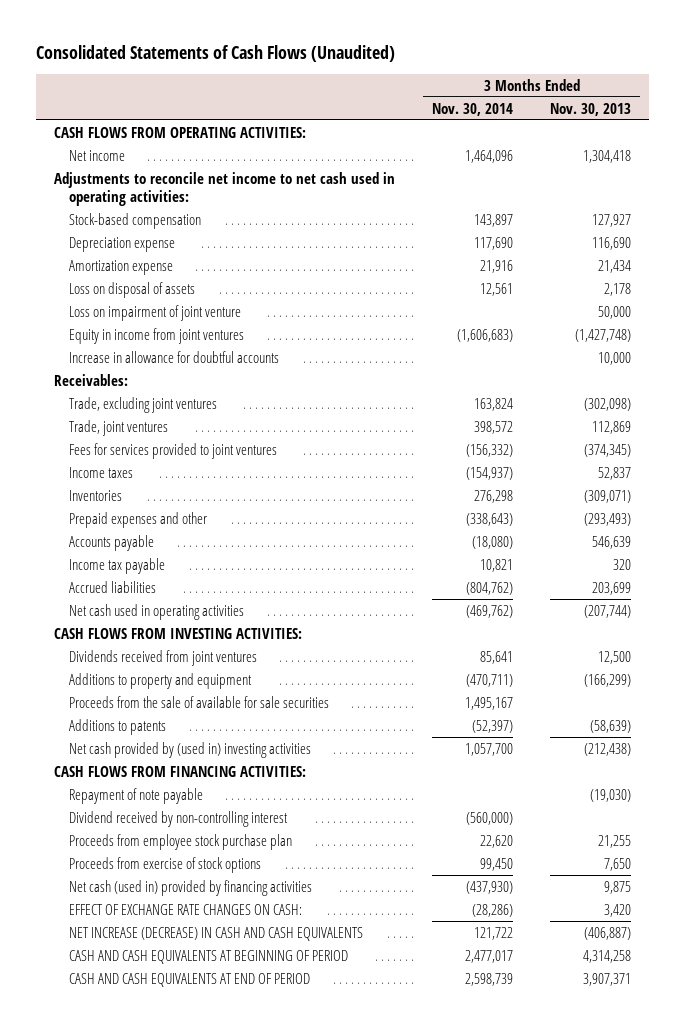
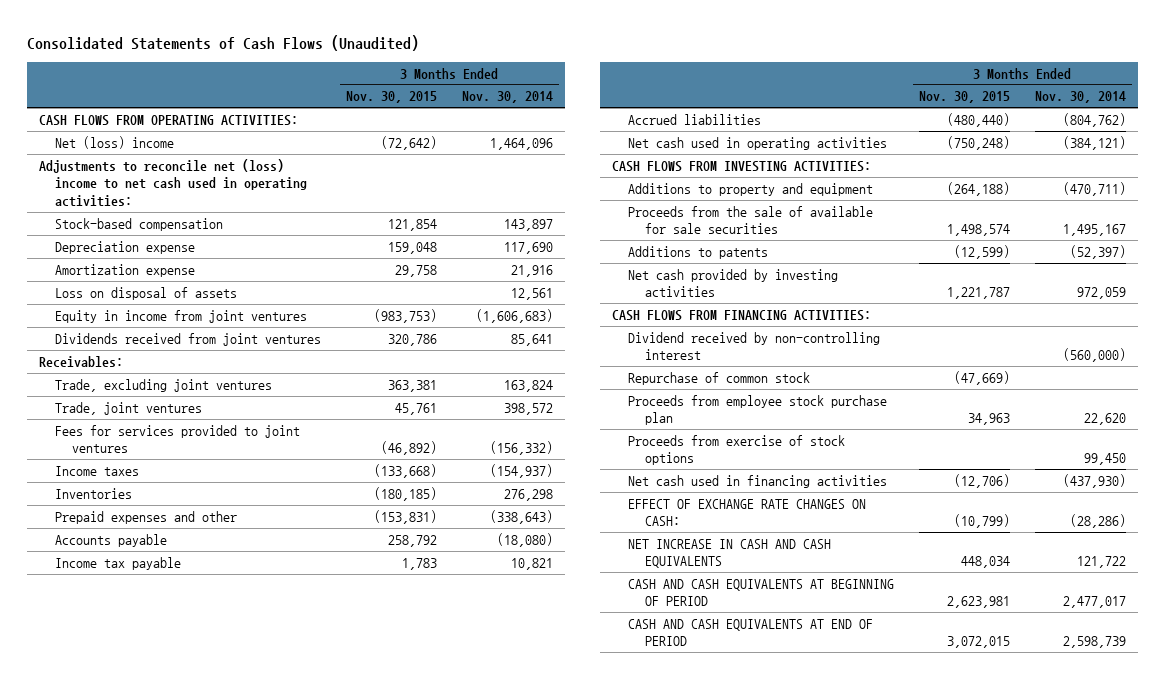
[550,102,632,116] Nov. 30, 2013 -> none
none -> [345,91,437,104] Nov. 30, 2015
[68,149,125,161] Net income -> [55,135,175,149] Net (loss) income
[54,171,396,206] Adjustments to reconcile net income to net cash used in operating activities: -> [38,158,308,208] Adjustments to reconcile net (loss) income to net cash used in operating activities:
[68,304,241,321] Loss on impairment of joint venture -> none
[68,350,279,363] Increase in allowance for doubtful accounts -> none
[68,649,257,666] Dividends received from joint ventures -> [55,332,322,346] Dividends received from joint ventures
[466,604,514,618] (469,762) -> [1062,135,1126,150] (384,121)
[68,741,311,758] Net cash provided by (used in) investing activities -> [628,268,839,298] Net cash provided by investing activities
[465,742,514,756] 1,057,700 -> [1076,287,1126,300] 972,059
[68,787,203,804] Repayment of note payable -> none
none -> [628,371,811,385] Repurchase of common stock
[68,879,312,896] Net cash (used in) provided by financing activities -> [628,474,888,488] Net cash used in financing activities
[68,926,363,941] NET INCREASE (DECREASE) IN CASH AND CASH EQUIVALENTS -> [628,538,832,569] NET INCREASE IN CASH AND CASH EQUIVALENTS

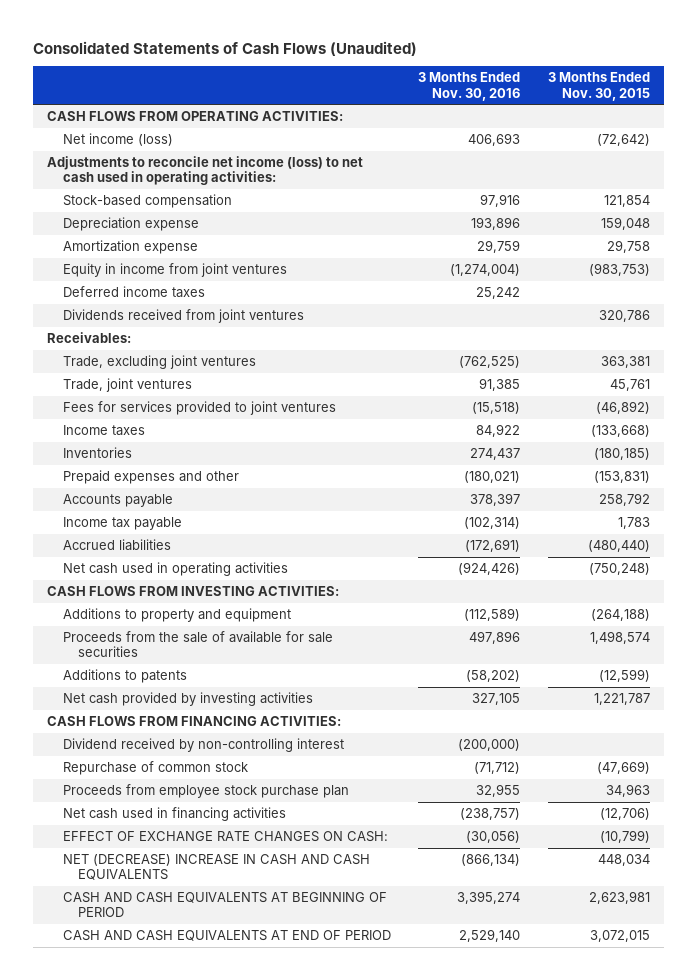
[461,91,553,104] Nov. 30, 2014 -> none
none -> [418,72,521,101] 3 Months Ended Nov. 30, 2016
[55,135,175,149] Net (loss) income -> [62,133,173,147] Net income (loss)
[38,158,308,208] Adjustments to reconcile net (loss) income to net cash used in operating activities: -> [47,156,364,186] Adjustments to reconcile net income (loss) to net cash used in operating activities:
[55,286,238,300] Loss on disposal of assets -> none
none -> [62,286,205,299] Deferred income taxes
[628,434,846,466] Proceeds from exercise of stock options -> none
[628,538,832,569] NET INCREASE IN CASH AND CASH EQUIVALENTS -> [62,854,370,881] NET (DECREASE) INCREASE IN CASH AND CASH EQUIVALENTS

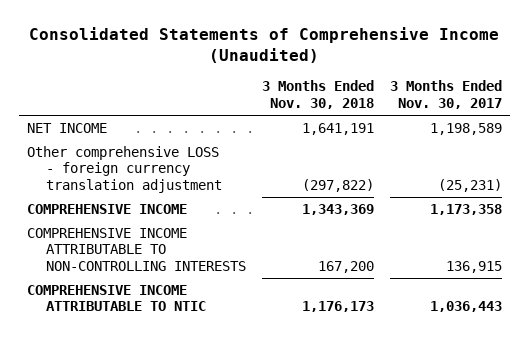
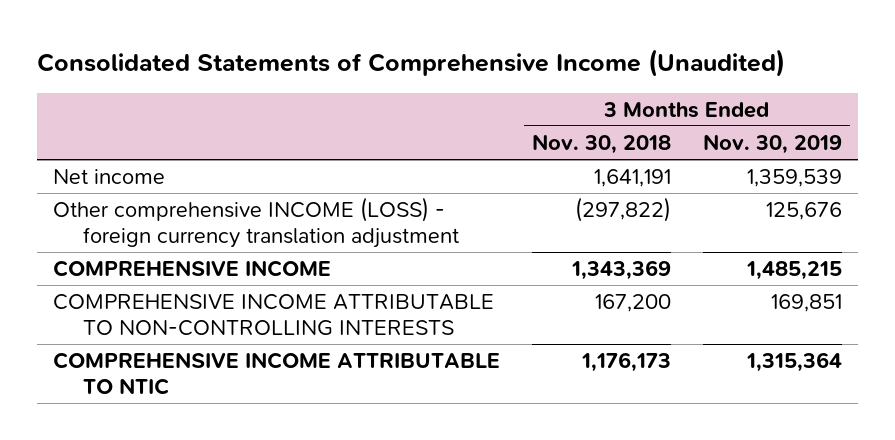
[389,80,502,110] 3 Months Ended Nov. 30, 2017 -> none
none -> [702,133,842,154] Nov. 30, 2019
[27,122,108,133] NET INCOME -> [52,169,165,185] Net income
[27,145,222,194] Other comprehensive LOSS - foreign currency translation adjustment -> [52,197,459,248] Other comprehensive INCOME (LOSS) - foreign currency translation adjustment

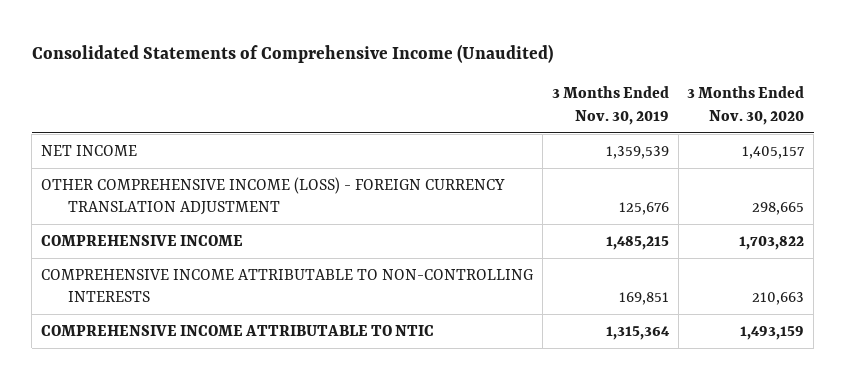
[531,133,671,154] Nov. 30, 2018 -> none
none -> [687,86,805,126] 3 Months Ended Nov. 30, 2020
[52,169,165,185] Net income -> [41,144,138,156] NET INCOME
[52,197,459,248] Other comprehensive INCOME (LOSS) - foreign currency translation adjustment -> [41,176,506,216] OTHER COMPREHENSIVE INCOME (LOSS) - FOREIGN CURRENCY TRANSLATION ADJUSTMENT

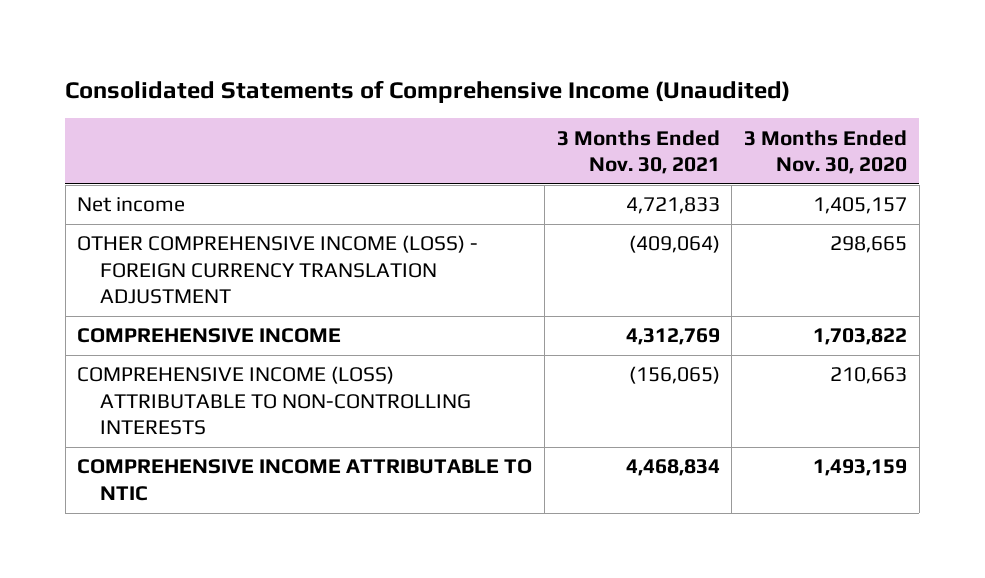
[551,86,669,126] 3 Months Ended Nov. 30, 2019 -> none
none -> [556,129,720,174] 3 Months Ended Nov. 30, 2021
[41,144,138,156] NET INCOME -> [77,197,186,213] Net income
[41,268,534,303] COMPREHENSIVE INCOME ATTRIBUTABLE TO NON-CONTROLLING INTERESTS -> [77,366,471,435] COMPREHENSIVE INCOME (LOSS) ATTRIBUTABLE TO NON-CONTROLLING INTERESTS

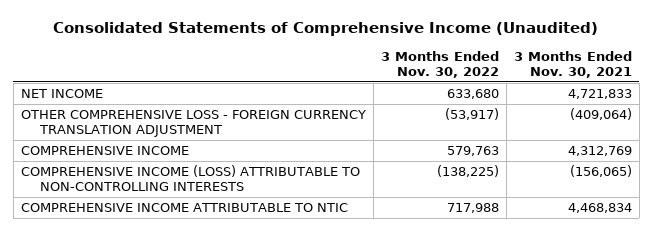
[744,129,908,174] 3 Months Ended Nov. 30, 2020 -> none
none -> [380,51,499,79] 3 Months Ended Nov. 30, 2022
[77,197,186,213] Net income -> [20,88,103,98] NET INCOME
[77,235,479,304] OTHER COMPREHENSIVE INCOME (LOSS) - FOREIGN CURRENCY TRANSLATION ADJUSTMENT -> [20,109,366,137] OTHER COMPREHENSIVE LOSS - FOREIGN CURRENCY TRANSLATION ADJUSTMENT

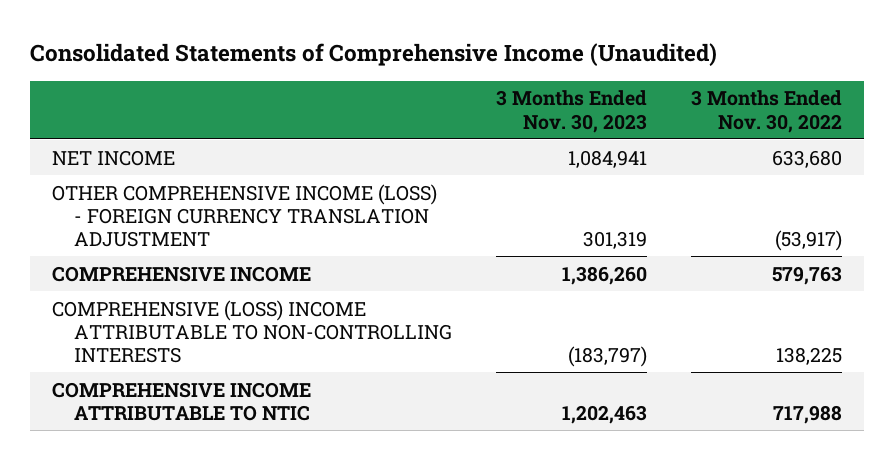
[513,51,632,79] 3 Months Ended Nov. 30, 2021 -> none
none -> [495,90,647,133] 3 Months Ended Nov. 30, 2023
[20,109,366,137] OTHER COMPREHENSIVE LOSS - FOREIGN CURRENCY TRANSLATION ADJUSTMENT -> [52,183,438,247] OTHER COMPREHENSIVE INCOME (LOSS) - FOREIGN CURRENCY TRANSLATION ADJUSTMENT
[20,164,360,191] COMPREHENSIVE INCOME (LOSS) ATTRIBUTABLE TO NON-CONTROLLING INTERESTS -> [52,299,452,363] COMPREHENSIVE (LOSS) INCOME ATTRIBUTABLE TO NON-CONTROLLING INTERESTS
[436,164,499,177] (138,225) -> [775,346,842,365] 138,225

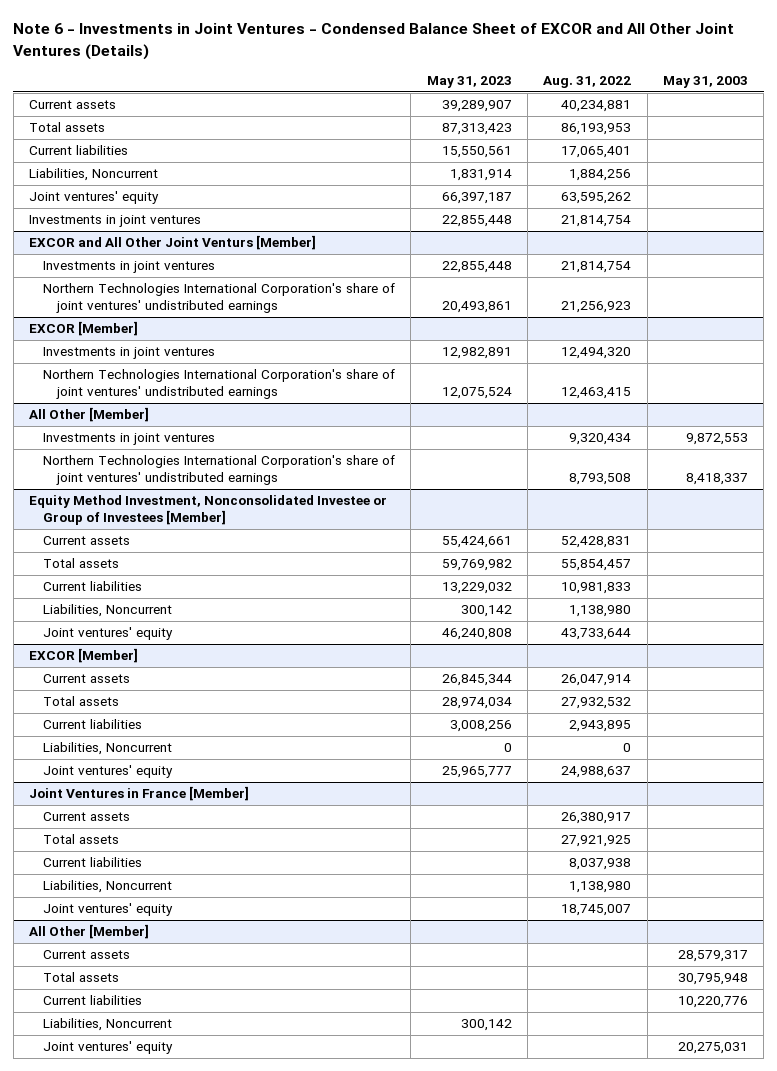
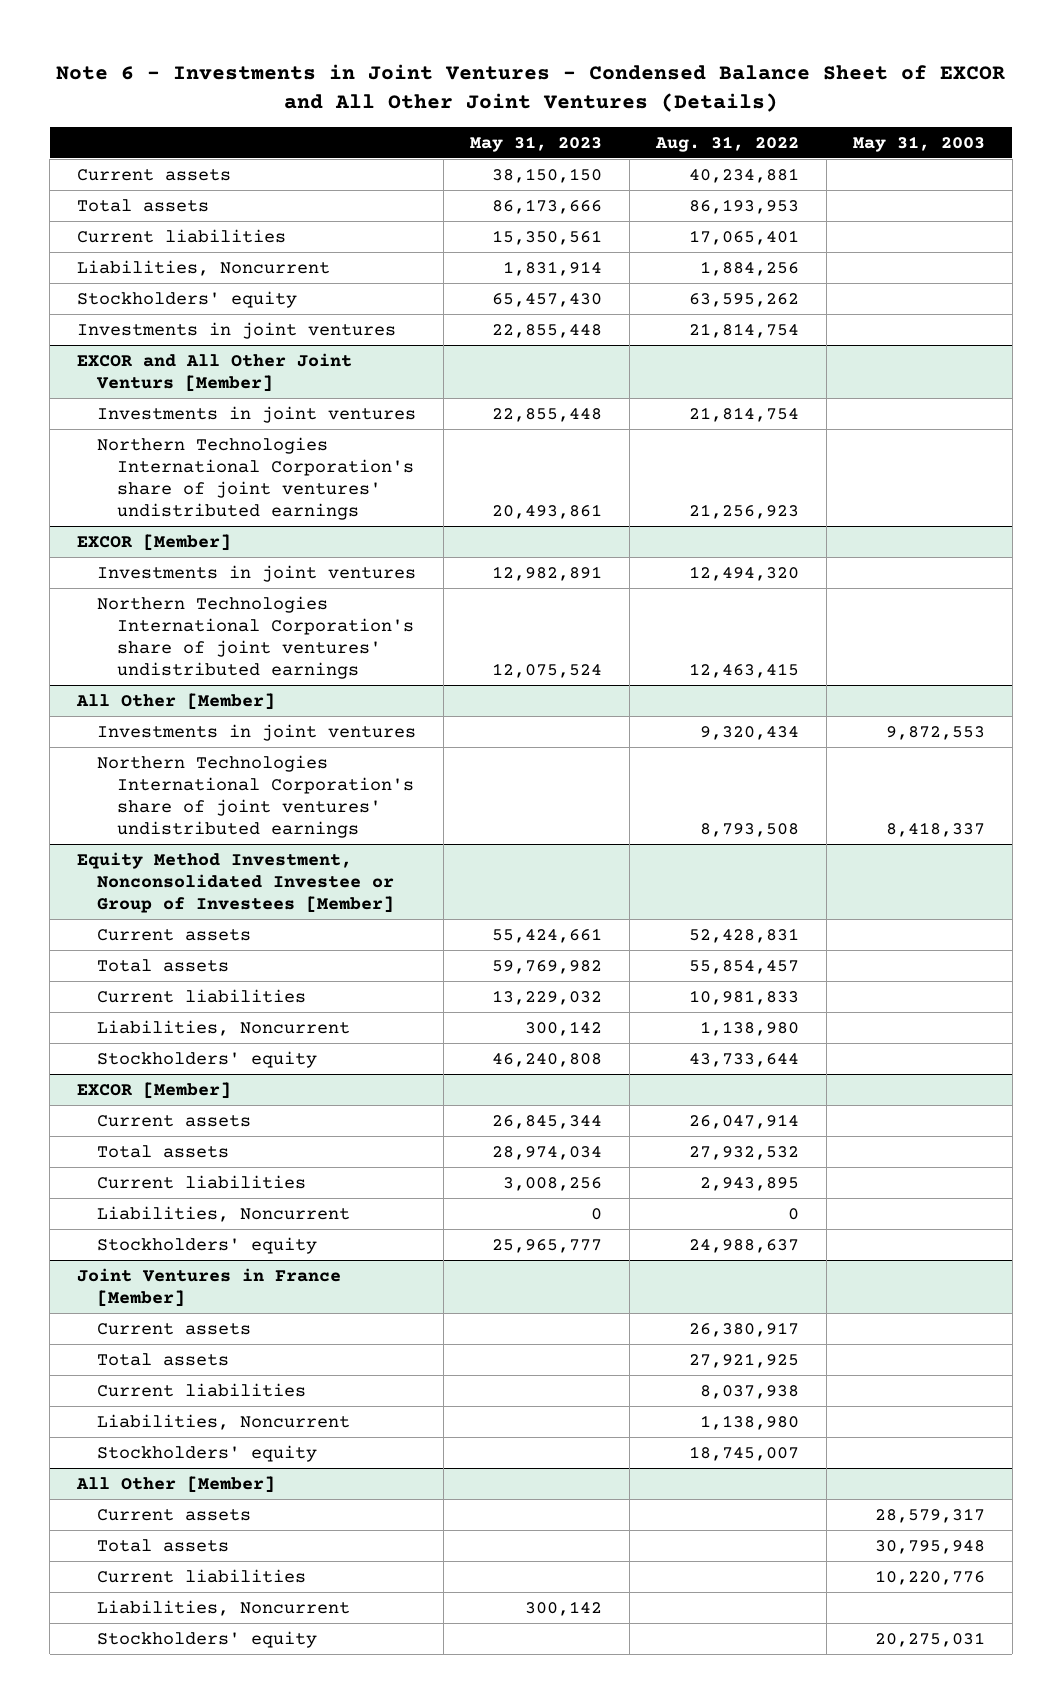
[441,100,512,113] 39,289,907 -> [492,168,603,184] 38,150,150
[441,123,512,136] 87,313,423 -> [492,199,603,215] 86,173,666
[441,146,512,159] 15,550,561 -> [492,230,603,246] 15,350,561
[29,191,160,205] Joint ventures' equity -> [76,291,297,309] Stockholders' equity
[441,192,512,205] 66,397,187 -> [492,293,603,308] 65,457,430
[43,627,174,641] Joint ventures' equity -> [96,1051,317,1069] Stockholders' equity
[43,765,174,779] Joint ventures' equity -> [96,1237,317,1255] Stockholders' equity
[43,903,174,917] Joint ventures' equity -> [96,1445,317,1463] Stockholders' equity
[43,1041,174,1055] Joint ventures' equity -> [96,1631,317,1649] Stockholders' equity

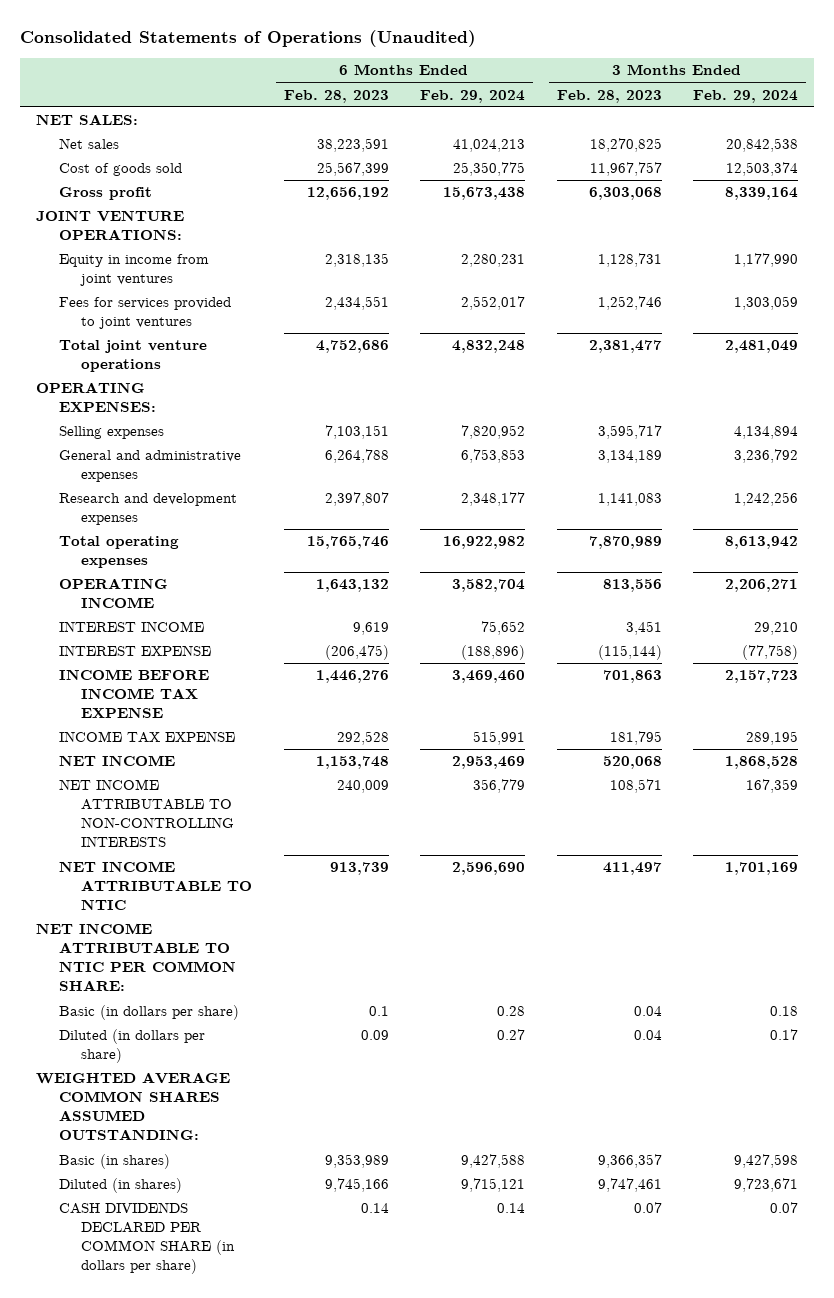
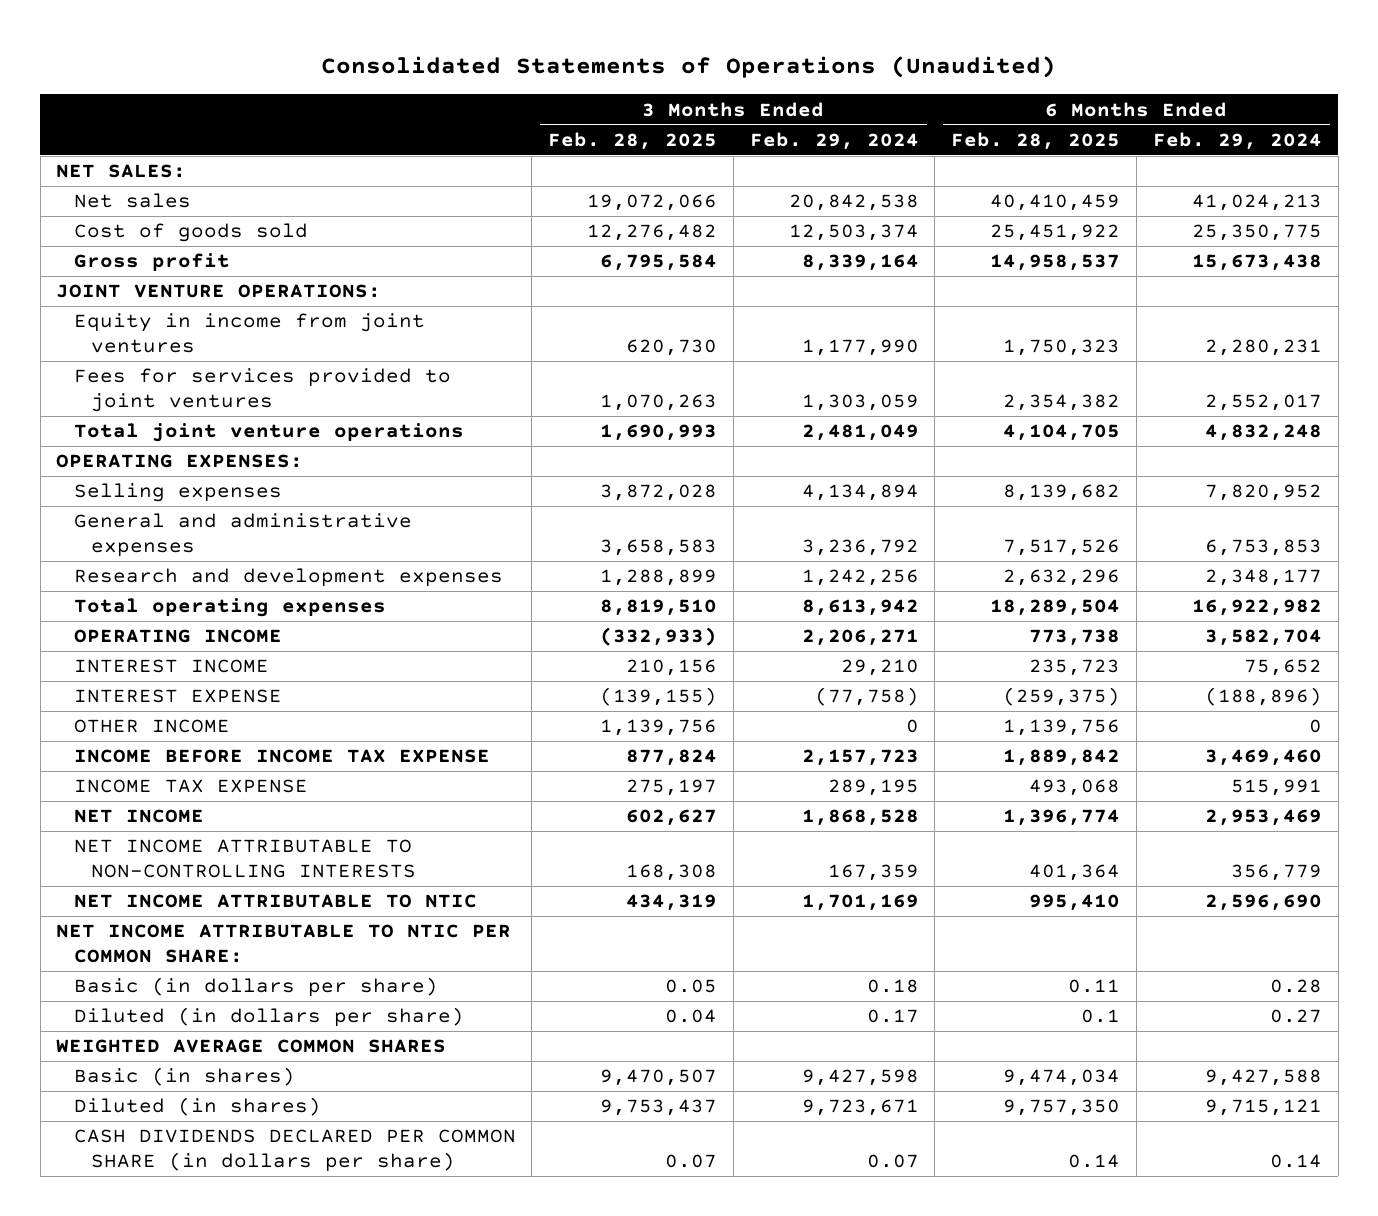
[283,89,389,103] Feb. 28, 2023 -> none
[556,89,662,103] Feb. 28, 2023 -> none
none -> [548,132,718,151] Feb. 28, 2025
none -> [951,132,1121,151] Feb. 28, 2025
none -> [73,719,230,734] OTHER INCOME
[36,1072,231,1141] WEIGHTED AVERAGE COMMON SHARES ASSUMED OUTSTANDING: -> [56,1039,447,1054] WEIGHTED AVERAGE COMMON SHARES

